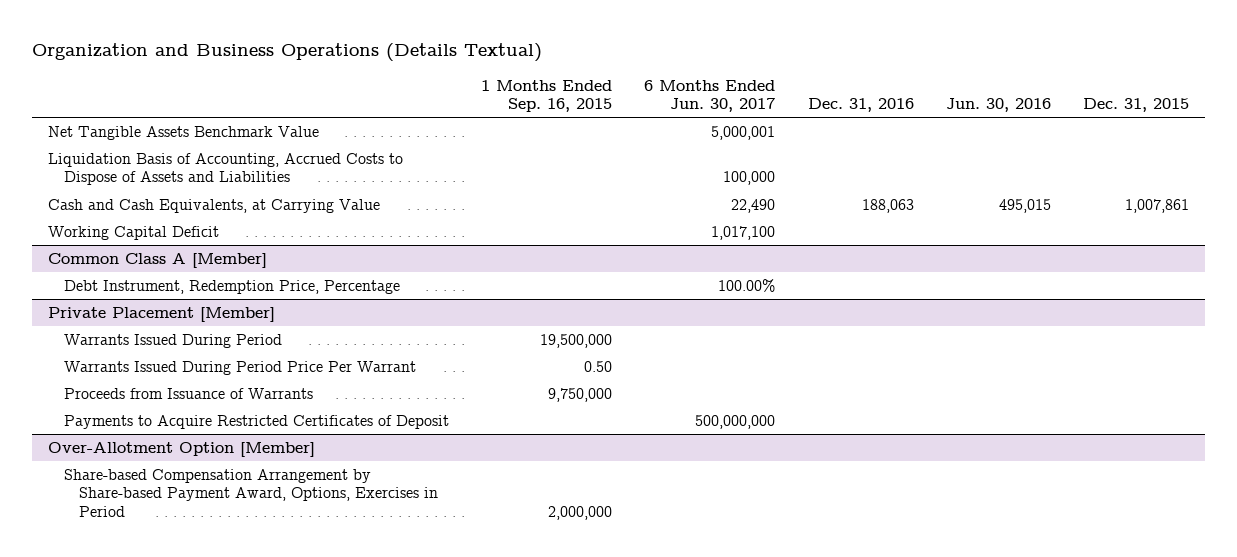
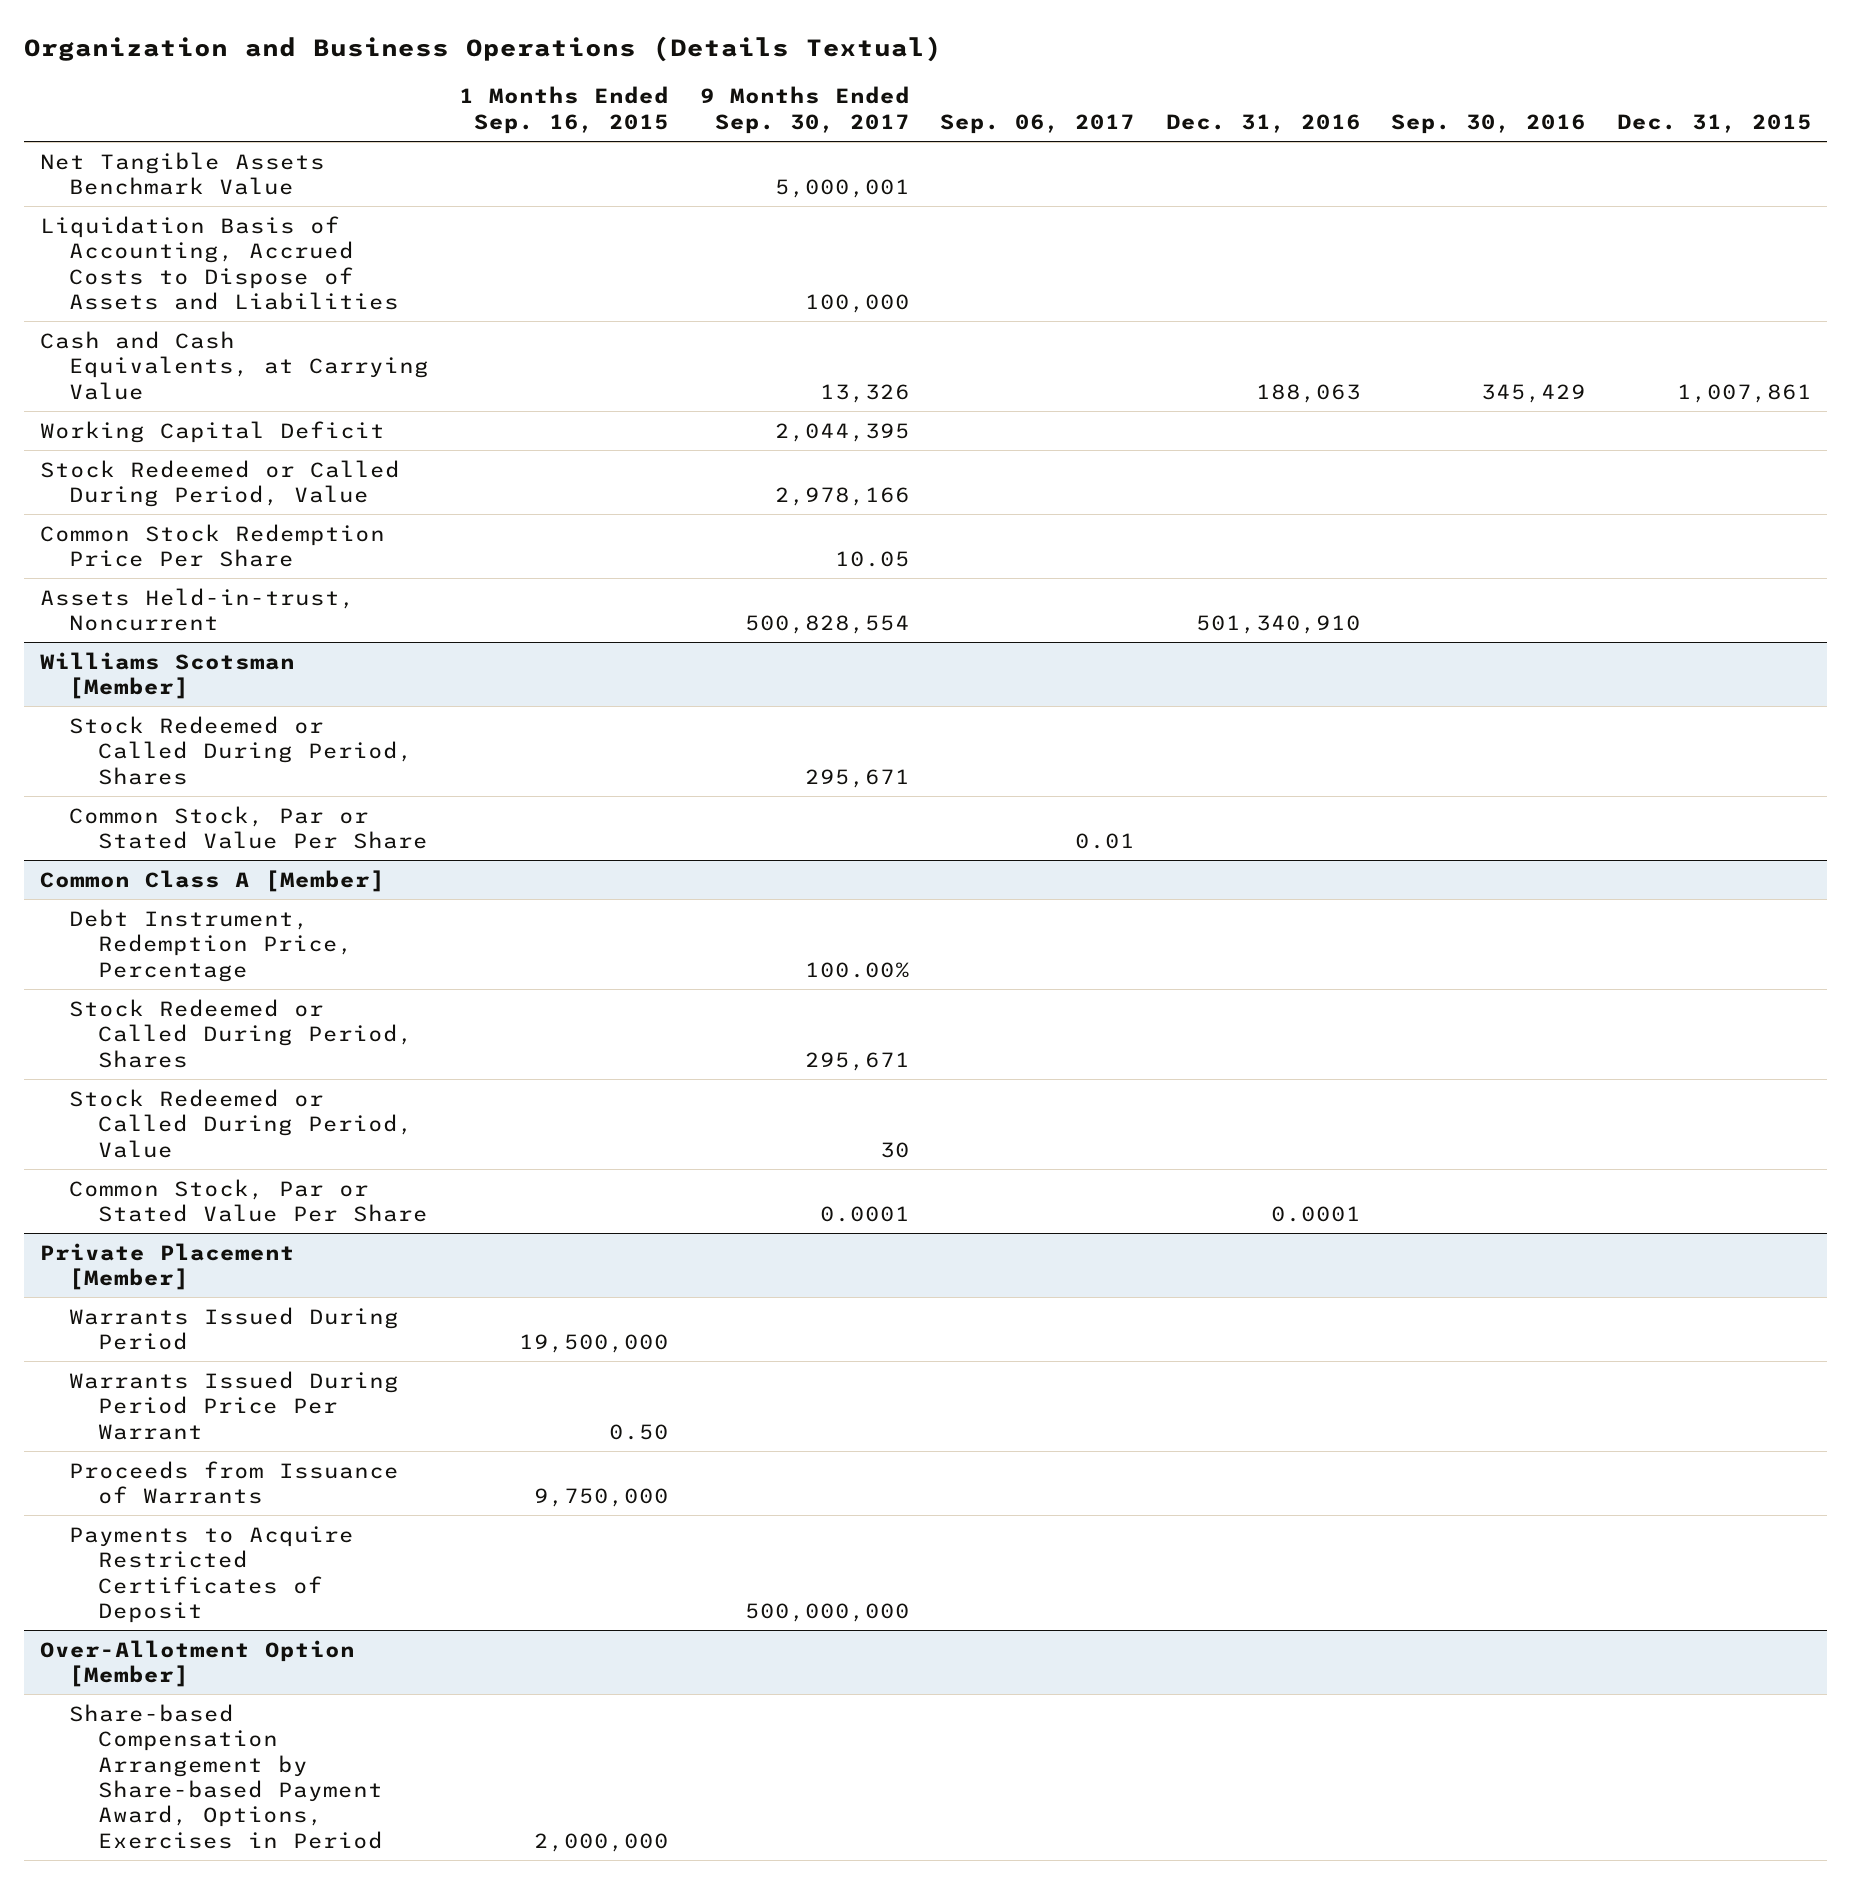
[644,79,776,112] 6 Months Ended Jun. 30, 2017 -> none
[945,97,1051,112] Jun. 30, 2016 -> none
none -> [699,86,910,134] 9 Months Ended Sep. 30, 2017
none -> [940,113,1136,134] Sep. 06, 2017
none -> [1391,113,1587,134] Sep. 30, 2016
none -> [39,459,400,508] Stock Redeemed or Called During Period, Value
none -> [39,523,385,568] Common Stock Redemption Price Per Share
none -> [39,587,355,632] Assets Held-in-trust, Noncurrent
none -> [39,651,295,700] Williams Scotsman [Member]
none -> [68,715,413,785] Stock Redeemed or Called During Period, Shares
none -> [68,805,428,850] Common Stock, Par or Stated Value Per Share
none -> [68,998,413,1068] Stock Redeemed or Called During Period, Shares
none -> [68,1088,413,1158] Stock Redeemed or Called During Period, Value
none -> [68,1178,428,1223] Common Stock, Par or Stated Value Per Share

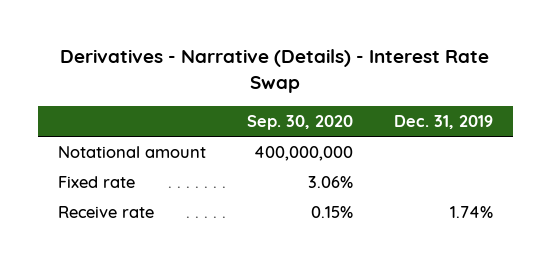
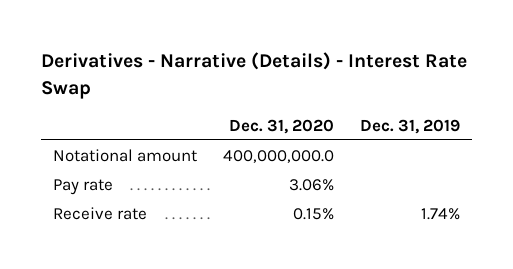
[246,114,353,130] Sep. 30, 2020 -> none
none -> [229,118,335,134] Dec. 31, 2020
[58,176,136,189] Fixed rate -> [53,178,114,195] Pay rate

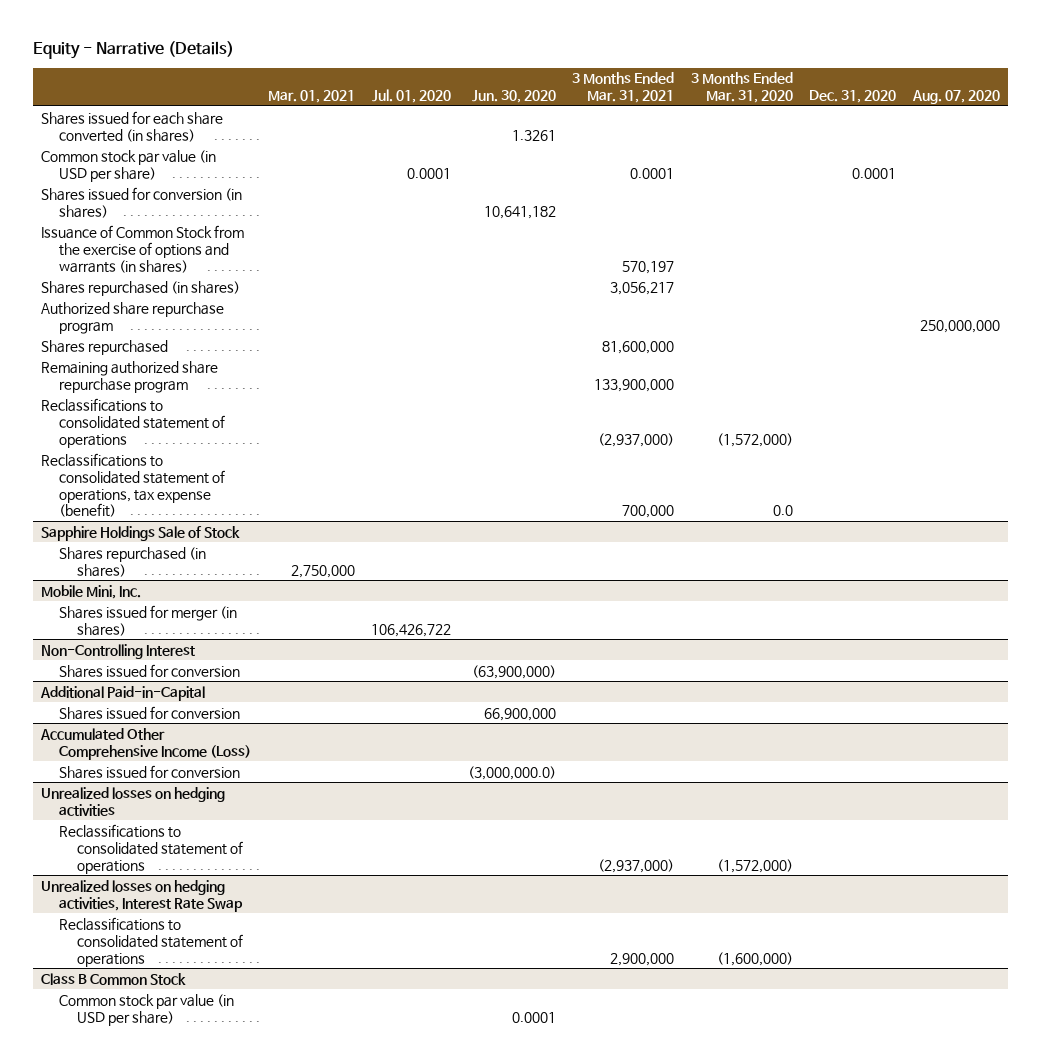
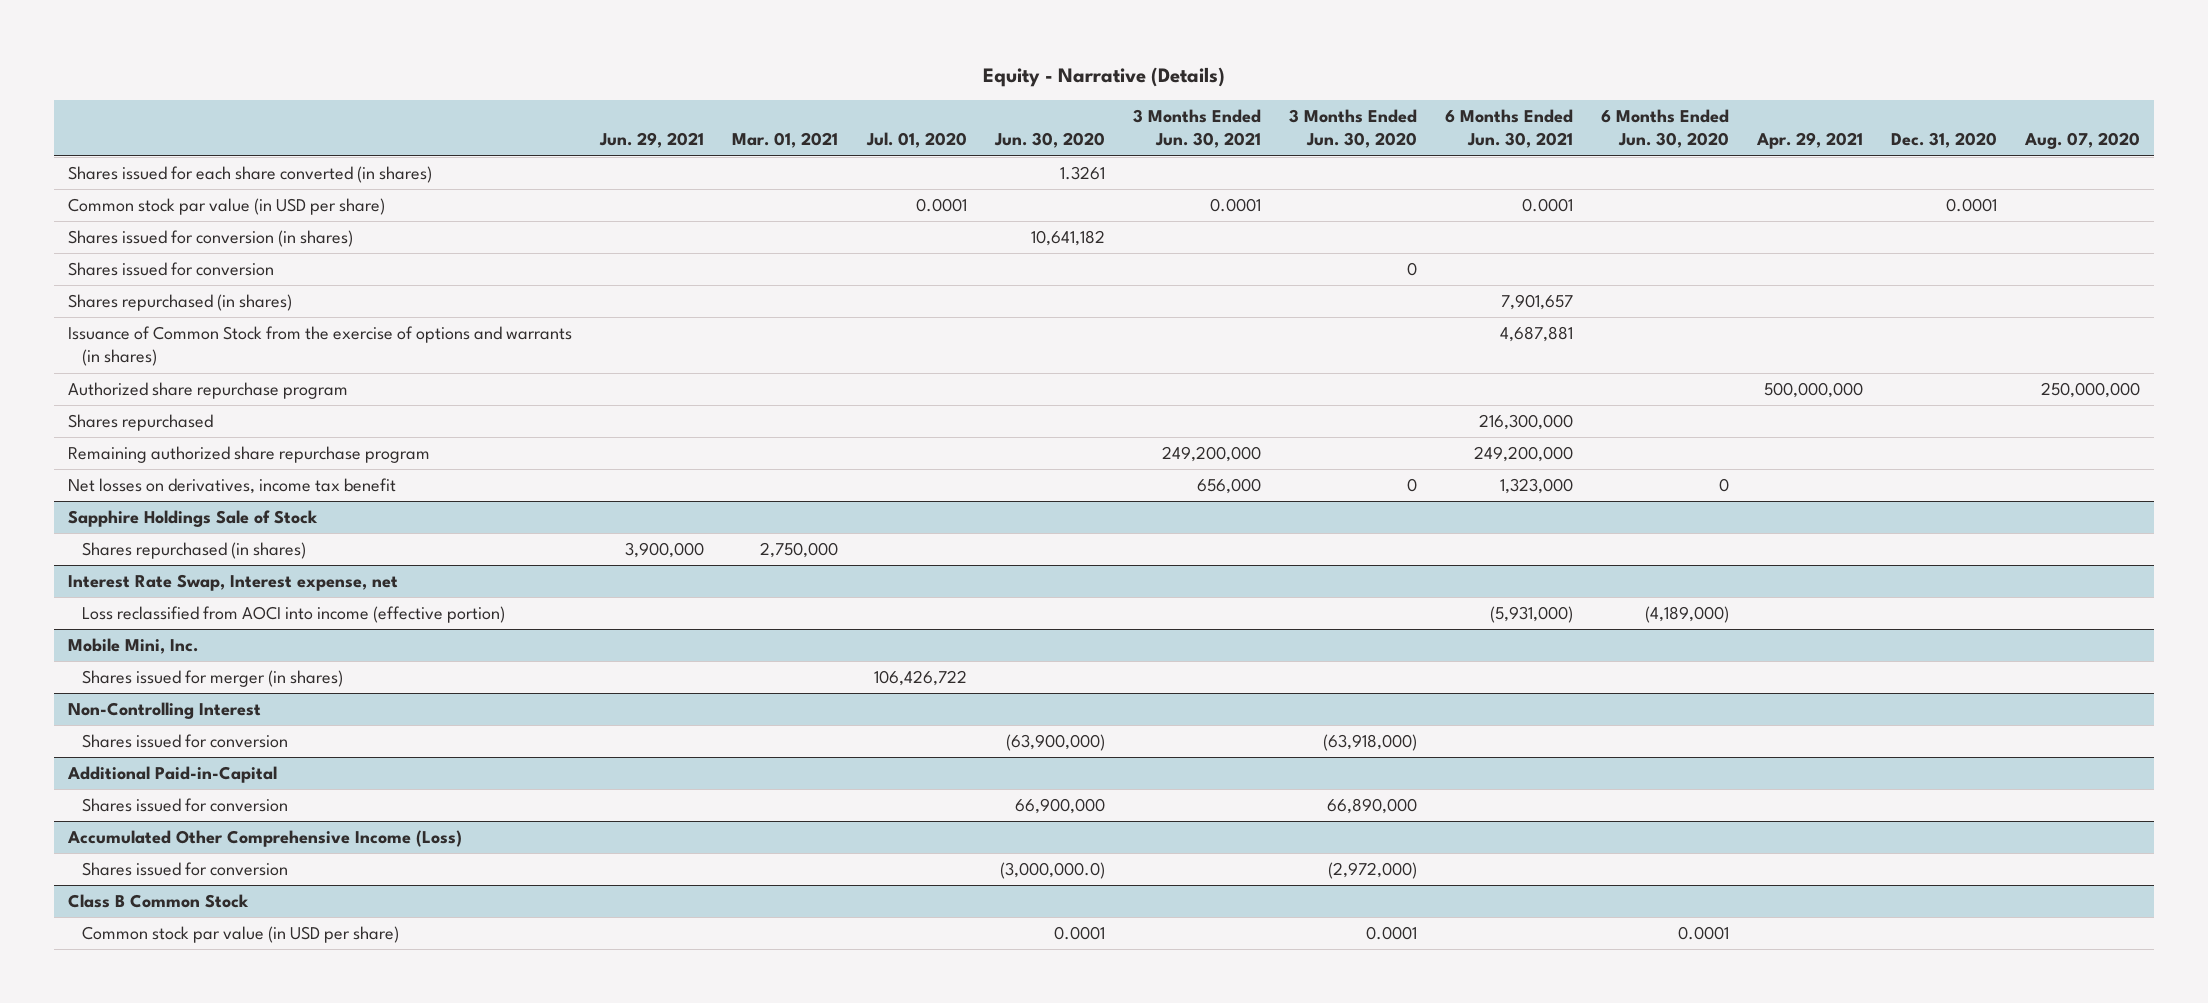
[572,72,675,104] 3 Months Ended Mar. 31, 2021 -> none
[690,72,793,104] 3 Months Ended Mar. 31, 2020 -> none
none -> [599,132,705,149] Jun. 29, 2021
none -> [1132,109,1261,149] 3 Months Ended Jun. 30, 2021
none -> [1288,109,1417,149] 3 Months Ended Jun. 30, 2020
none -> [1444,109,1573,149] 6 Months Ended Jun. 30, 2021
none -> [1600,109,1729,149] 6 Months Ended Jun. 30, 2020
none -> [1755,132,1863,150] Apr. 29, 2021
none -> [68,262,275,277] Shares issued for conversion
[41,224,245,273] Issuance of Common Stock from the exercise of options and warrants (in shares) -> [68,326,573,367] Issuance of Common Stock from the exercise of options and warrants (in shares)
[41,397,226,448] Reclassifications to consolidated statement of operations -> none
[41,452,226,518] Reclassifications to consolidated statement of operations, tax expense (benefit) -> none
none -> [68,478,397,495] Net losses on derivatives, income tax benefit
none -> [68,574,399,592] Interest Rate Swap, Interest expense, net
none -> [81,606,505,624] Loss reclassified from AOCI into income (effective portion)
[41,786,226,816] Unrealized losses on hedging activities -> none
[59,823,244,874] Reclassifications to consolidated statement of operations -> none
[41,879,244,912] Unrealized losses on hedging activities, Interest Rate Swap -> none
[59,916,244,967] Reclassifications to consolidated statement of operations -> none

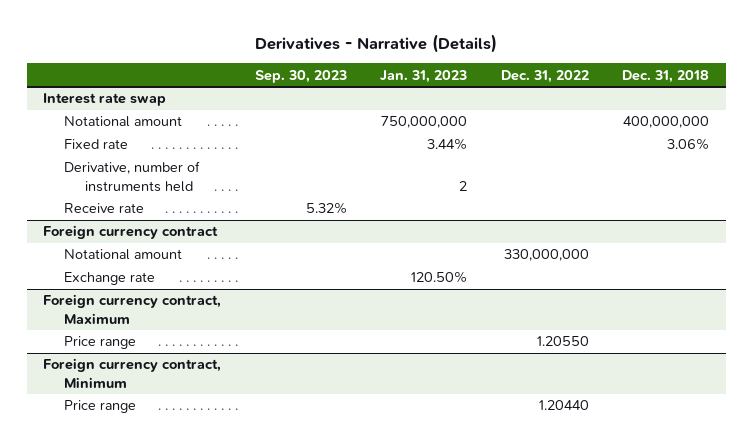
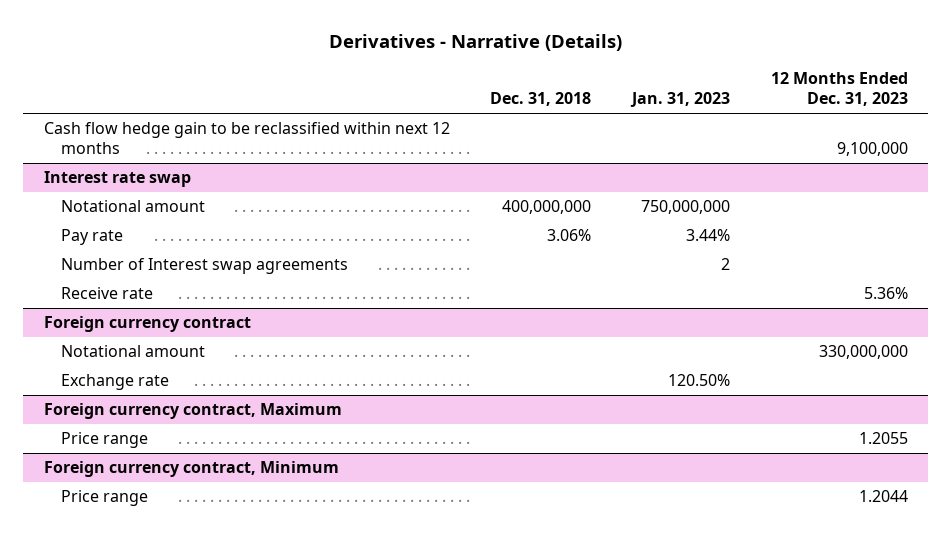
[254,69,347,83] Sep. 30, 2023 -> none
[500,69,589,83] Dec. 31, 2022 -> none
none -> [770,72,908,107] 12 Months Ended Dec. 31, 2023
none -> [43,122,450,155] Cash flow hedge gain to be reclassified within next 12 months
[64,139,129,150] Fixed rate -> [61,229,124,246] Pay rate
[64,161,201,192] Derivative, number of instruments held -> [61,258,349,275] Number of Interest swap agreements

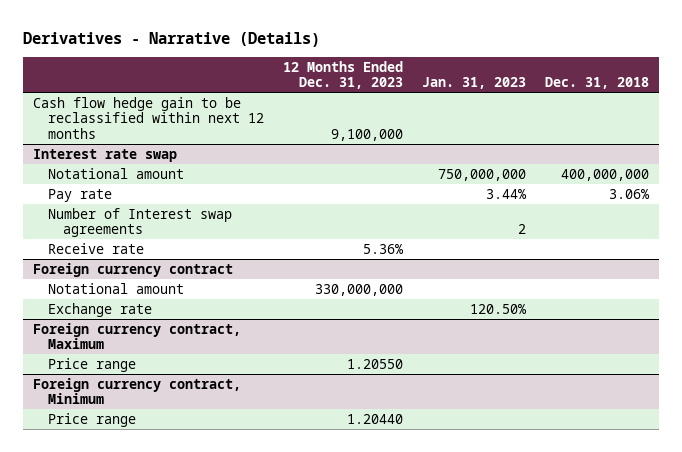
[858,432,908,445] 1.2055 -> [347,358,404,369] 1.20550
[858,490,908,503] 1.2044 -> [347,413,404,424] 1.20440

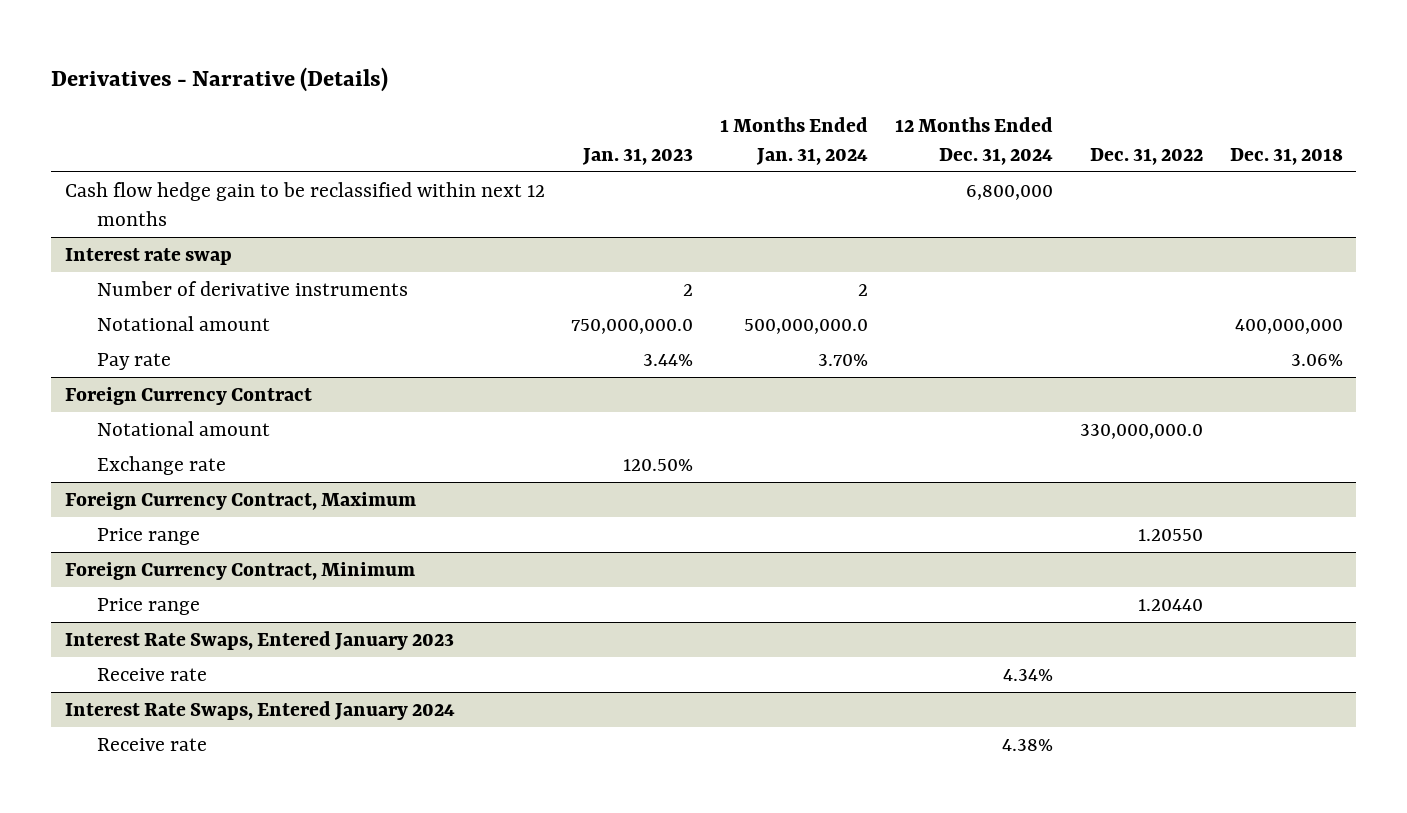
[283,60,404,90] 12 Months Ended Dec. 31, 2023 -> none
none -> [720,117,869,166] 1 Months Ended Jan. 31, 2024
none -> [895,117,1054,166] 12 Months Ended Dec. 31, 2024
none -> [1089,148,1203,166] Dec. 31, 2022
none -> [96,280,408,296] Number of derivative instruments
[438,168,527,181] 750,000,000 -> [571,318,694,334] 750,000,000.0
[48,207,233,238] Number of Interest swap agreements -> none
[48,242,145,254] Receive rate -> none
[32,262,233,277] Foreign currency contract -> [64,386,312,405] Foreign Currency Contract
[32,322,241,350] Foreign currency contract, Maximum -> [64,491,416,510] Foreign Currency Contract, Maximum
[32,377,241,405] Foreign currency contract, Minimum -> [64,561,415,580] Foreign Currency Contract, Minimum
none -> [64,630,454,650] Interest Rate Swaps, Entered January 2023
none -> [96,667,207,681] Receive rate
none -> [64,700,455,720] Interest Rate Swaps, Entered January 2024
none -> [96,737,207,751] Receive rate

